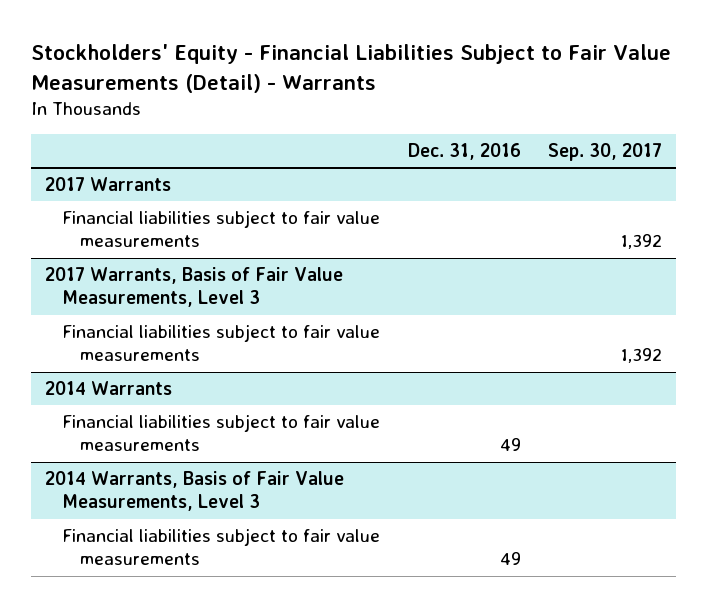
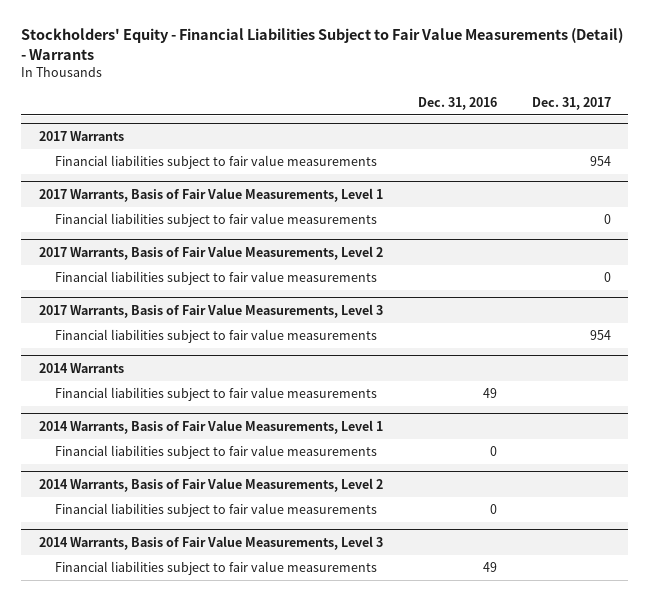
[547,143,662,162] Sep. 30, 2017 -> none
none -> [531,96,611,110] Dec. 31, 2017
none -> [38,187,383,202] 2017 Warrants, Basis of Fair Value Measurements, Level 1
none -> [55,213,378,228] Financial liabilities subject to fair value measurements
none -> [38,245,383,260] 2017 Warrants, Basis of Fair Value Measurements, Level 2
none -> [55,271,378,286] Financial liabilities subject to fair value measurements
none -> [38,419,383,434] 2014 Warrants, Basis of Fair Value Measurements, Level 1
none -> [55,445,378,460] Financial liabilities subject to fair value measurements
none -> [38,477,383,492] 2014 Warrants, Basis of Fair Value Measurements, Level 2
none -> [55,503,378,518] Financial liabilities subject to fair value measurements

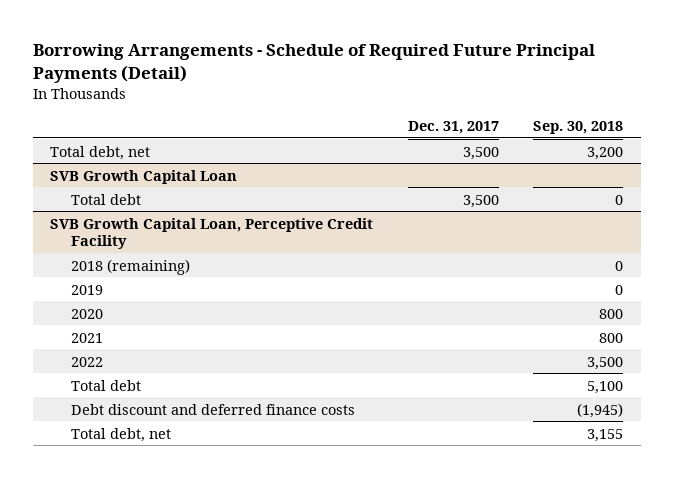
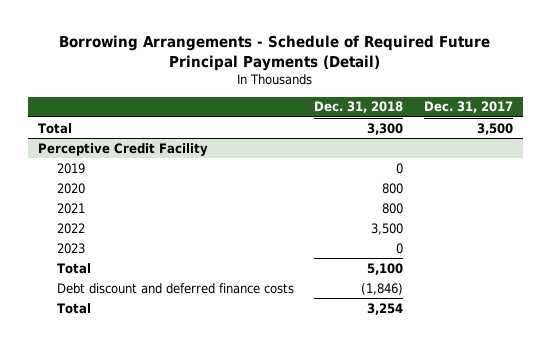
[533,120,624,134] Sep. 30, 2018 -> none
none -> [314,101,404,114] Dec. 31, 2018
[50,169,238,184] SVB Growth Capital Loan -> none
[71,193,142,205] Total debt -> none
[71,258,191,275] 2018 (remaining) -> none
[50,145,151,160] Total debt, net -> [37,122,72,134] Total
[50,217,374,250] SVB Growth Capital Loan, Perceptive Credit Facility -> [37,142,208,156] Perceptive Credit Facility
none -> [56,242,85,254] 2023
[71,379,142,391] Total debt -> [56,262,91,274] Total
[71,427,172,442] Total debt, net -> [56,302,91,314] Total

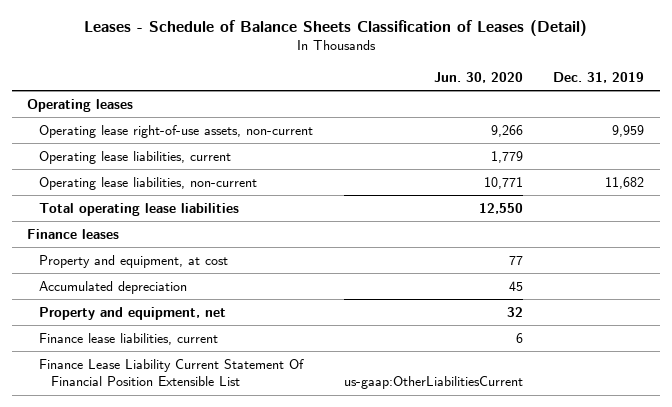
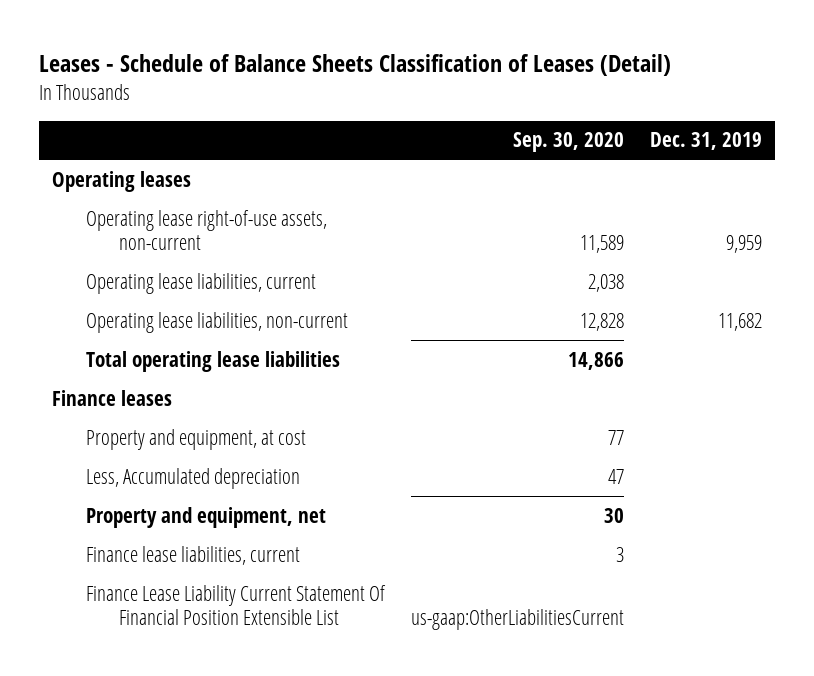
[433,71,523,83] Jun. 30, 2020 -> none
none -> [512,132,624,153] Sep. 30, 2020
[38,280,187,294] Accumulated depreciation -> [85,467,300,489] Less, Accumulated depreciation

